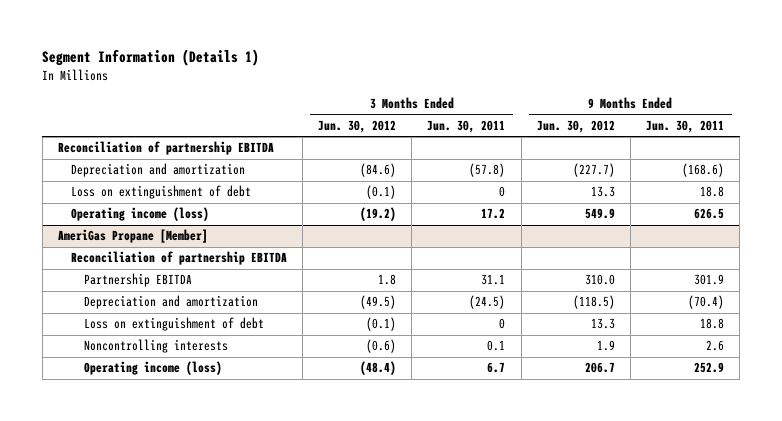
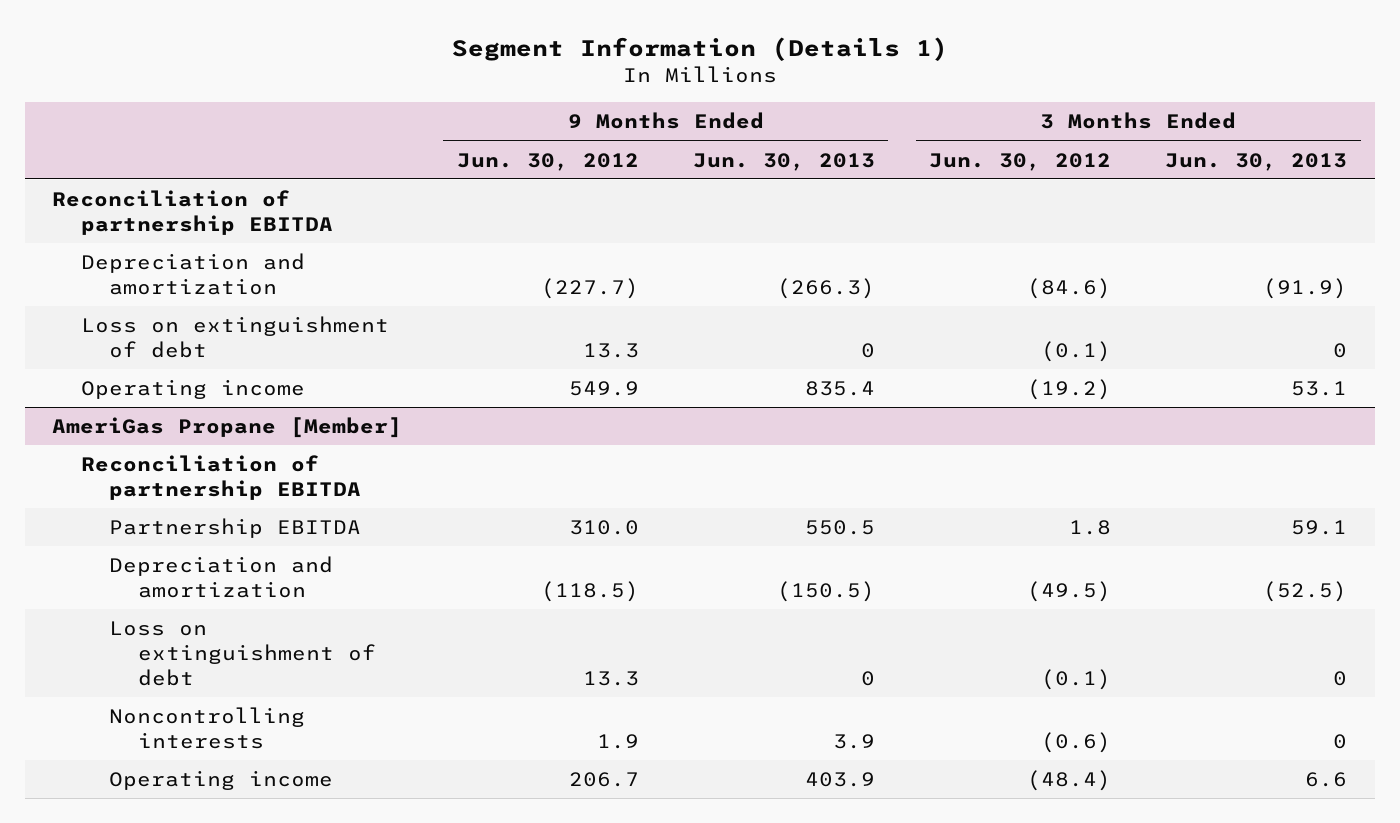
[427,119,506,133] Jun. 30, 2011 -> none
[646,119,725,133] Jun. 30, 2011 -> none
none -> [692,152,875,171] Jun. 30, 2013
none -> [1165,152,1348,171] Jun. 30, 2013
[70,207,209,222] Operating income (loss) -> [80,379,305,400] Operating income
[83,361,222,376] Operating income (loss) -> [109,770,334,791] Operating income

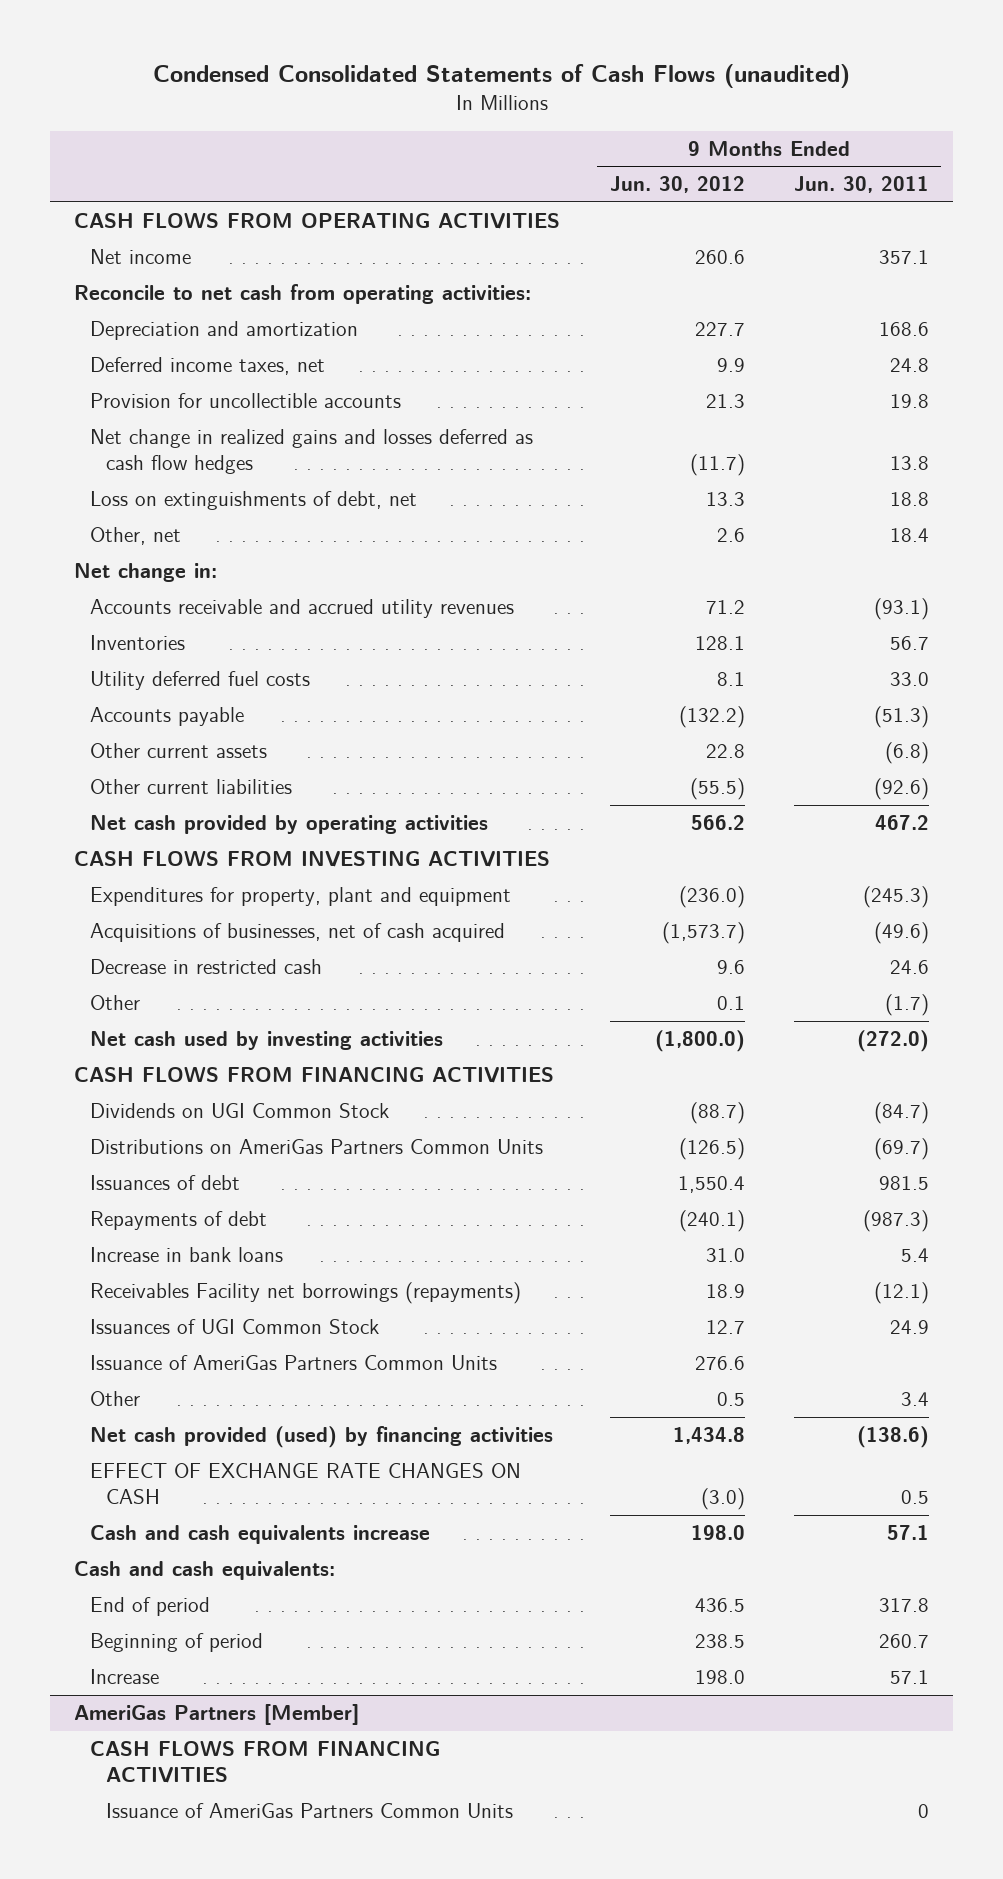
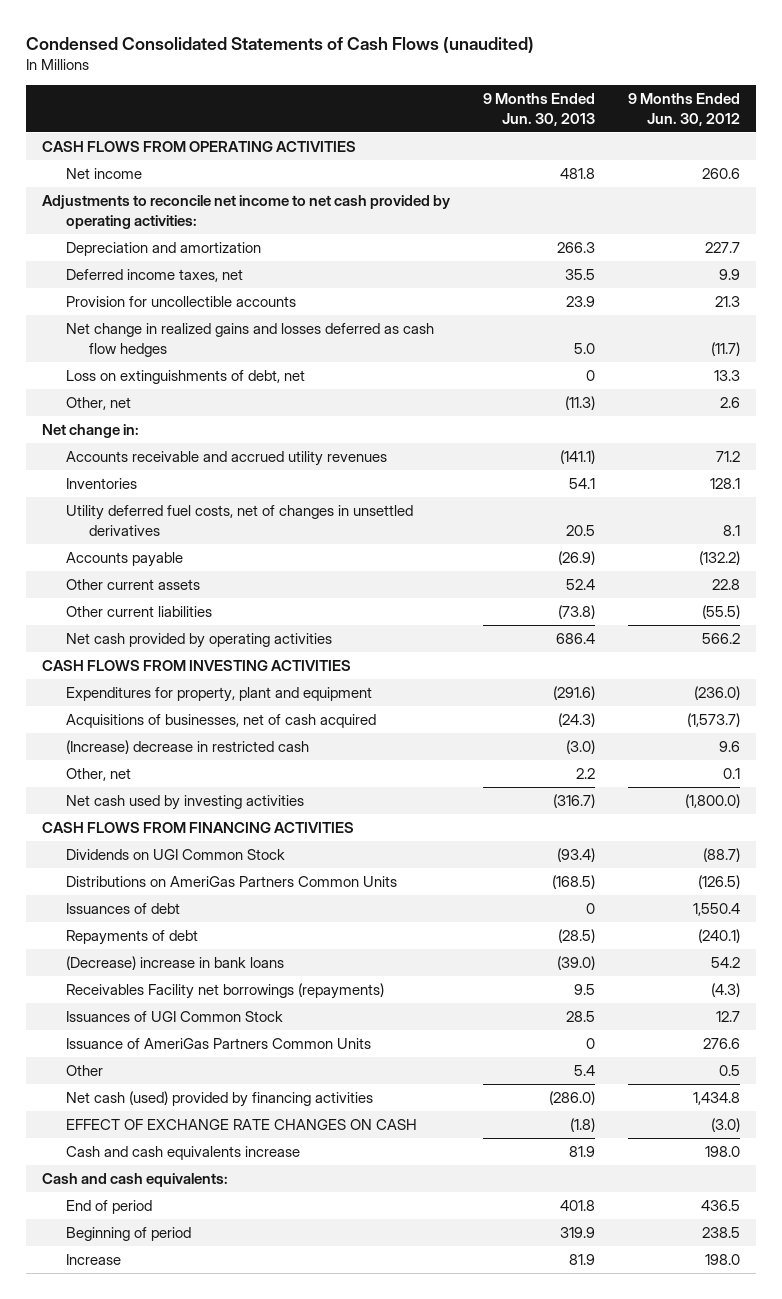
[793,176,929,194] Jun. 30, 2011 -> none
none -> [483,93,596,126] 9 Months Ended Jun. 30, 2013
[74,283,532,304] Reconcile to net cash from operating activities: -> [42,195,451,229] Adjustments to reconcile net income to net cash provided by operating activities:
[90,670,311,690] Utility deferred fuel costs -> [65,505,413,536] Utility deferred fuel costs, net of changes in unsettled derivatives
[90,958,323,974] Decrease in restricted cash -> [65,740,309,755] (Increase) decrease in restricted cash
[90,994,141,1010] Other -> [65,768,131,782] Other, net
[90,1246,284,1262] Increase in bank loans -> [65,956,284,971] (Decrease) increase in bank loans
[705,1247,745,1262] 31.0 -> [710,957,740,969] 54.2
[705,1283,745,1298] 18.9 -> [710,983,740,998] (4.3)
[90,1425,554,1448] Net cash provided (used) by financing activities -> [65,1091,373,1108] Net cash (used) provided by financing activities
[74,1703,360,1725] AmeriGas Partners [Member] -> none
[90,1740,441,1784] CASH FLOWS FROM FINANCING ACTIVITIES -> none
[106,1802,514,1818] Issuance of AmeriGas Partners Common Units -> none

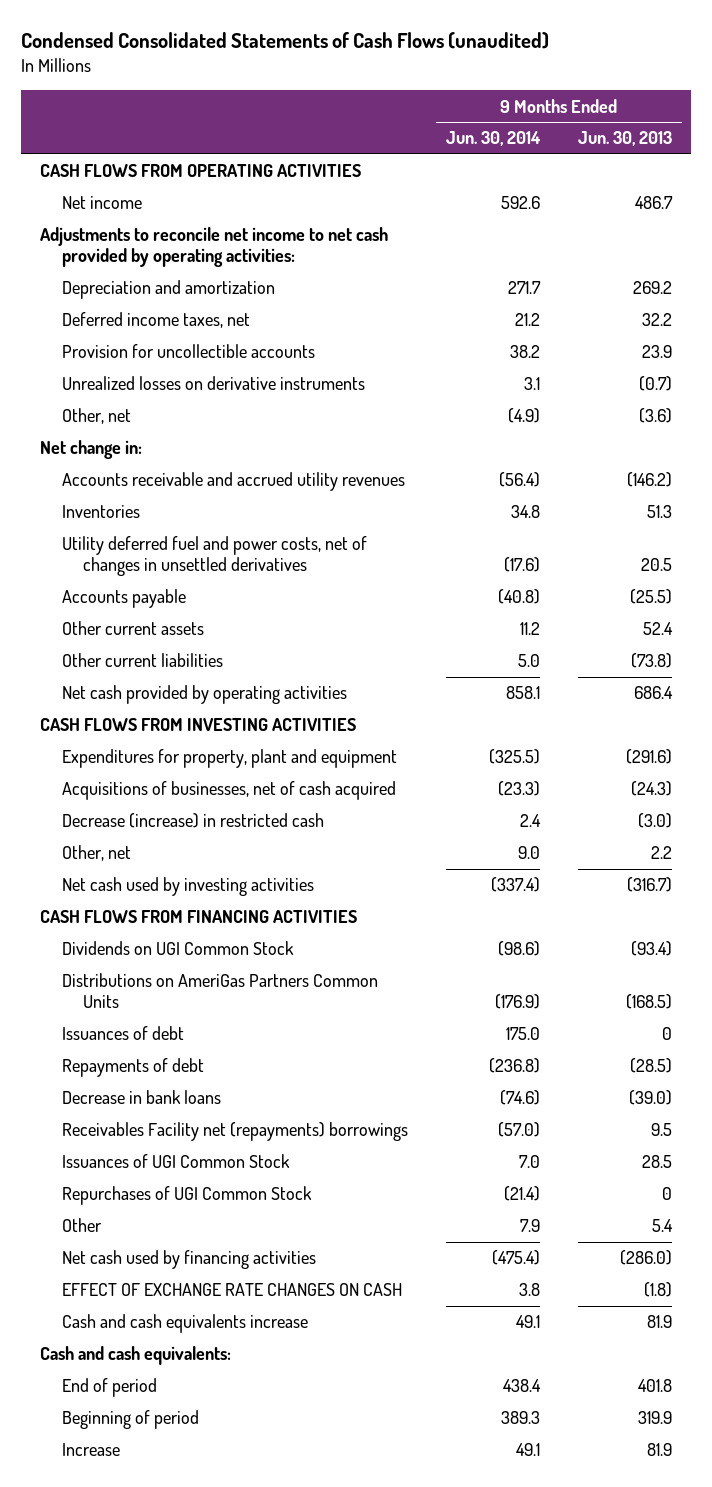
[627,93,740,126] 9 Months Ended Jun. 30, 2012 -> none
none -> [445,131,541,147] Jun. 30, 2014
[560,168,596,180] 481.8 -> [635,196,674,210] 486.7
[557,242,596,254] 266.3 -> [633,281,673,295] 269.2
[565,269,596,281] 35.5 -> [642,313,673,327] 32.2
[65,323,434,357] Net change in realized gains and losses deferred as cash flow hedges -> none
[65,370,305,385] Loss on extinguishments of debt, net -> none
none -> [61,376,365,391] Unrealized losses on derivative instruments
[565,396,596,411] (11.3) -> [639,408,673,424] (3.6)
[560,450,596,465] (141.1) -> [627,472,673,488] (146.2)
[569,478,596,490] 54.1 -> [647,505,673,519] 51.3
[65,505,413,536] Utility deferred fuel costs, net of changes in unsettled derivatives -> [61,536,367,577] Utility deferred fuel and power costs, net of changes in unsettled derivatives
[558,551,596,566] (26.9) -> [630,589,673,605] (25.5)
[65,740,309,755] (Increase) decrease in restricted cash -> [61,813,324,829] Decrease (increase) in restricted cash
[65,956,284,971] (Decrease) increase in bank loans -> [61,1090,221,1105] Decrease in bank loans
[65,983,384,1000] Receivables Facility net borrowings (repayments) -> [61,1122,408,1142] Receivables Facility net (repayments) borrowings
[65,1038,371,1050] Issuance of AmeriGas Partners Common Units -> none
none -> [61,1186,312,1206] Repurchases of UGI Common Stock
[65,1091,373,1108] Net cash (used) provided by financing activities -> [61,1250,316,1270] Net cash used by financing activities

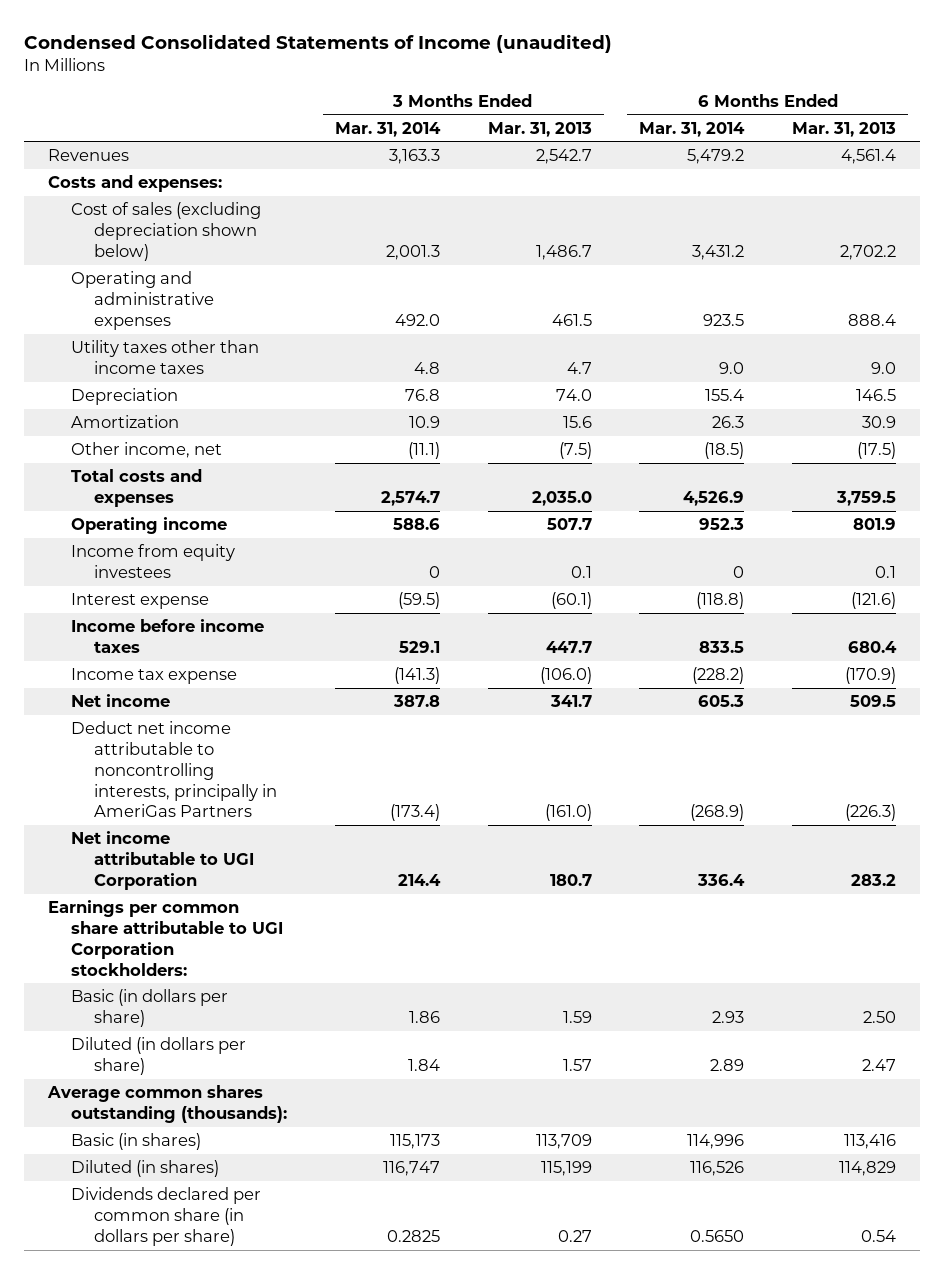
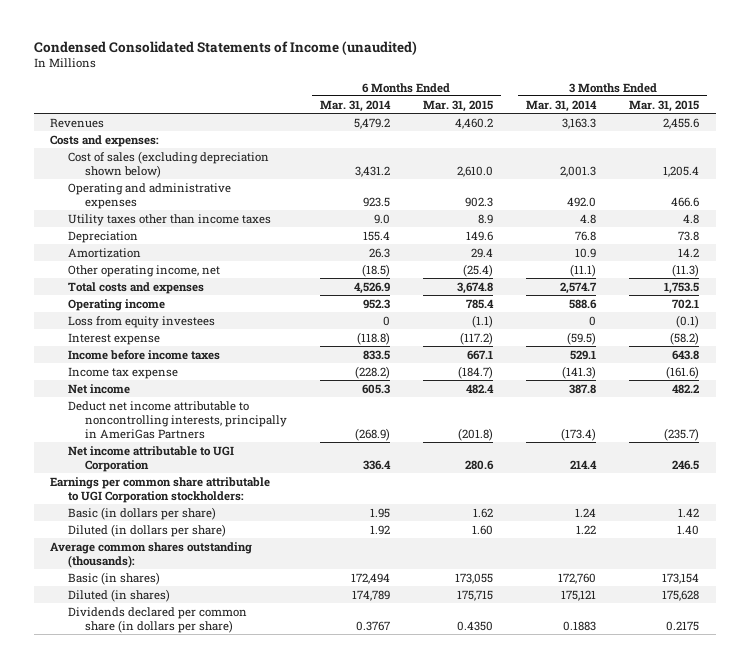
[487,121,592,137] Mar. 31, 2013 -> none
[792,121,897,137] Mar. 31, 2013 -> none
none -> [423,99,494,112] Mar. 31, 2015
none -> [629,99,700,112] Mar. 31, 2015
[70,442,222,459] Other income, net -> [67,264,220,277] Other operating income, net
[70,544,235,578] Income from equity investees -> [67,315,215,328] Loss from equity investees
[408,1010,440,1023] 1.86 -> [575,507,597,517] 1.24
[712,1010,745,1023] 2.93 -> [369,507,390,518] 1.95
[407,1058,440,1071] 1.84 -> [576,524,597,534] 1.22
[710,1058,745,1071] 2.89 -> [369,524,390,535] 1.92
[389,1134,440,1150] 115,173 -> [558,572,597,584] 172,760
[687,1134,745,1150] 114,996 -> [350,572,390,584] 172,494
[382,1161,440,1177] 116,747 -> [561,589,597,601] 175,121
[690,1161,745,1177] 116,526 -> [351,589,390,601] 174,789
[386,1229,440,1242] 0.2825 -> [563,620,597,631] 0.1883
[690,1229,745,1242] 0.5650 -> [355,620,390,631] 0.3767

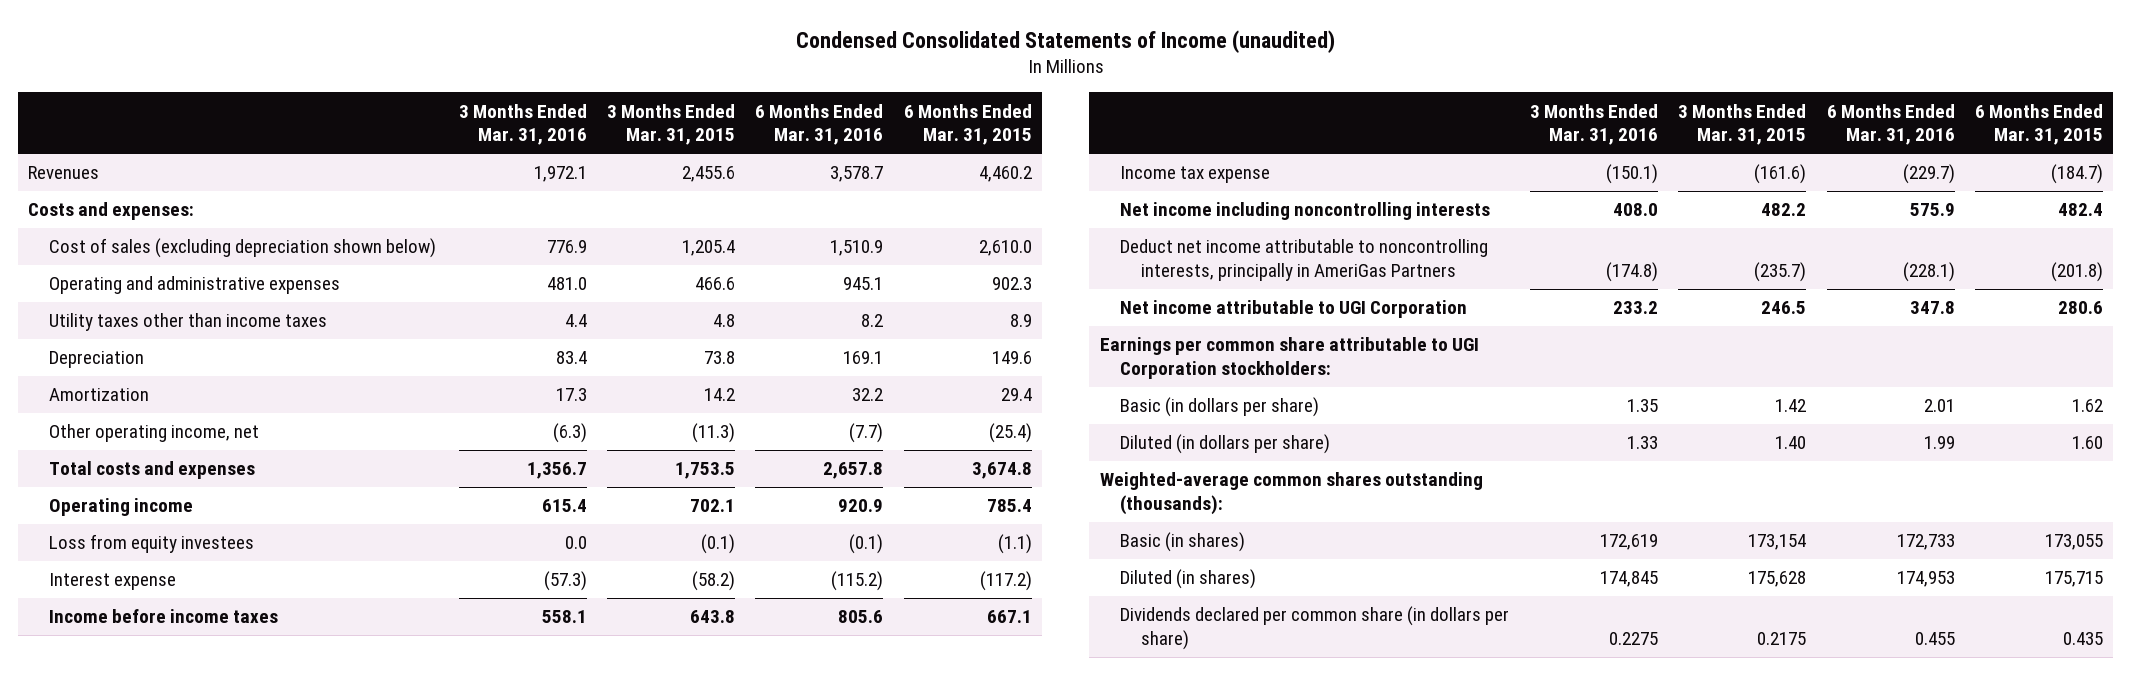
[319,99,391,112] Mar. 31, 2014 -> none
[526,99,598,112] Mar. 31, 2014 -> none
none -> [458,103,587,146] 3 Months Ended Mar. 31, 2016
none -> [755,103,884,146] 6 Months Ended Mar. 31, 2016
[67,383,130,394] Net income -> [1120,202,1491,221] Net income including noncontrolling interests
[50,541,253,568] Average common shares outstanding (thousands): -> [1099,472,1483,515] Weighted-average common shares outstanding (thousands):
[457,620,494,631] 0.4350 -> [2062,631,2103,645] 0.435

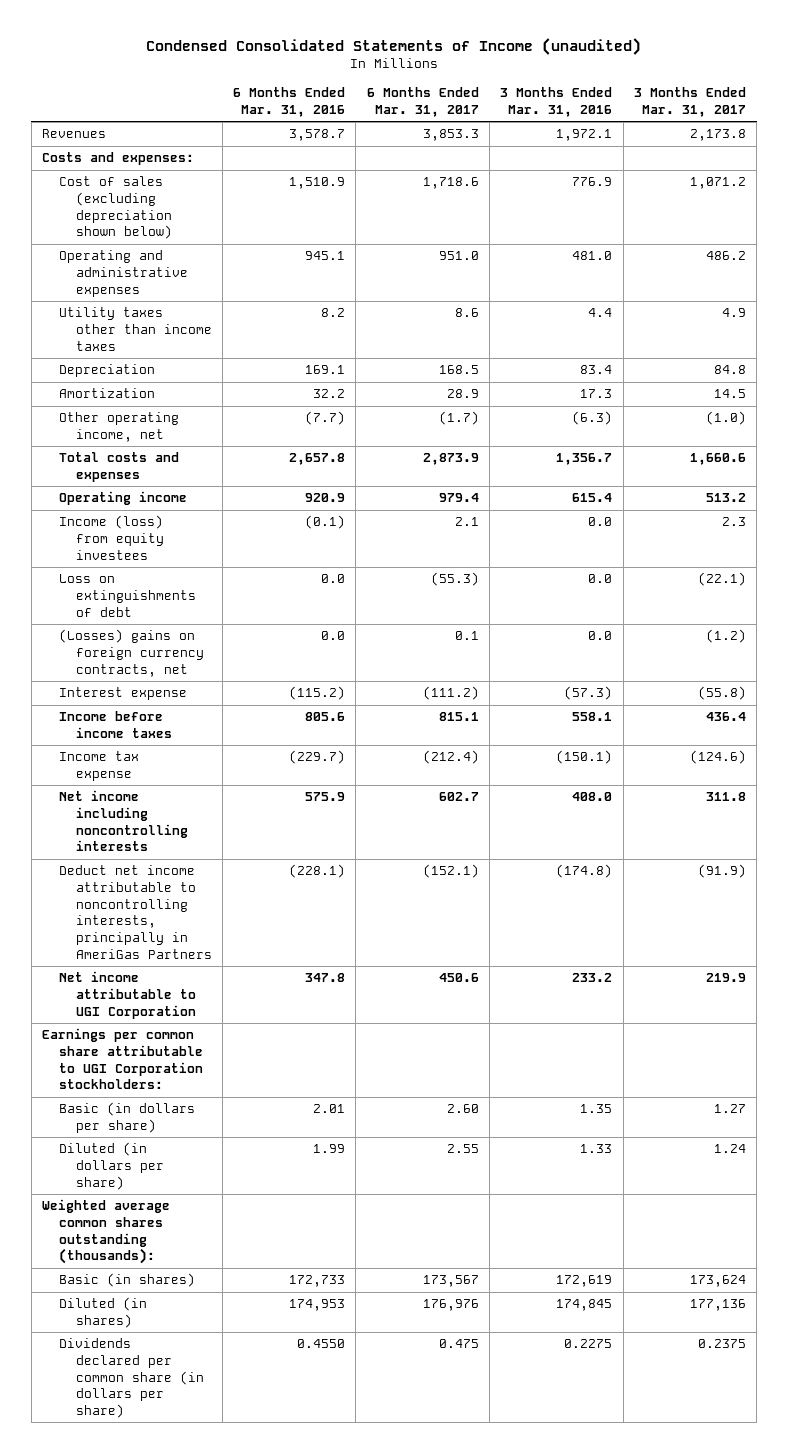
[607,103,736,146] 3 Months Ended Mar. 31, 2015 -> none
[903,103,1032,146] 6 Months Ended Mar. 31, 2015 -> none
none -> [366,87,479,118] 6 Months Ended Mar. 31, 2017
none -> [633,87,746,118] 3 Months Ended Mar. 31, 2017
[49,534,255,554] Loss from equity investees -> [58,515,164,560] Income (loss) from equity investees
none -> [58,574,196,617] Loss on extinguishments of debt
none -> [58,629,204,677] (Losses) gains on foreign currency contracts, net
[1099,472,1483,515] Weighted-average common shares outstanding (thousands): -> [41,1199,170,1265] Weighted average common shares outstanding (thousands):
[1914,631,1955,645] 0.455 -> [297,1339,346,1349] 0.4550

